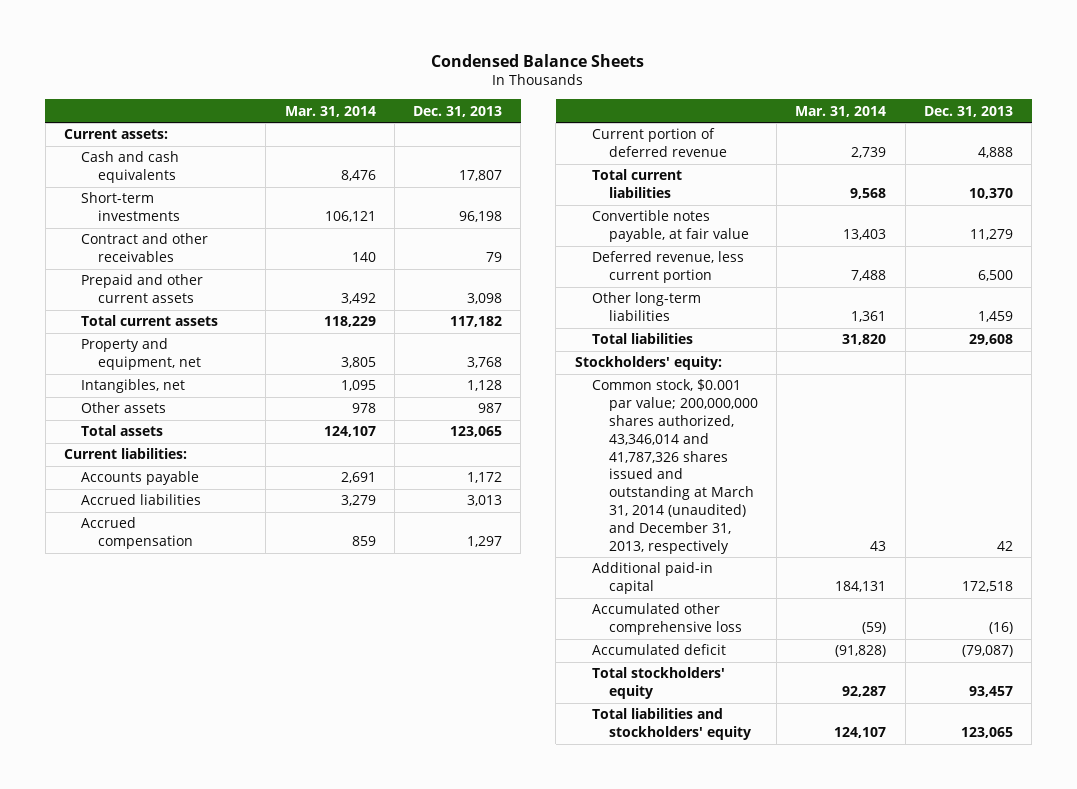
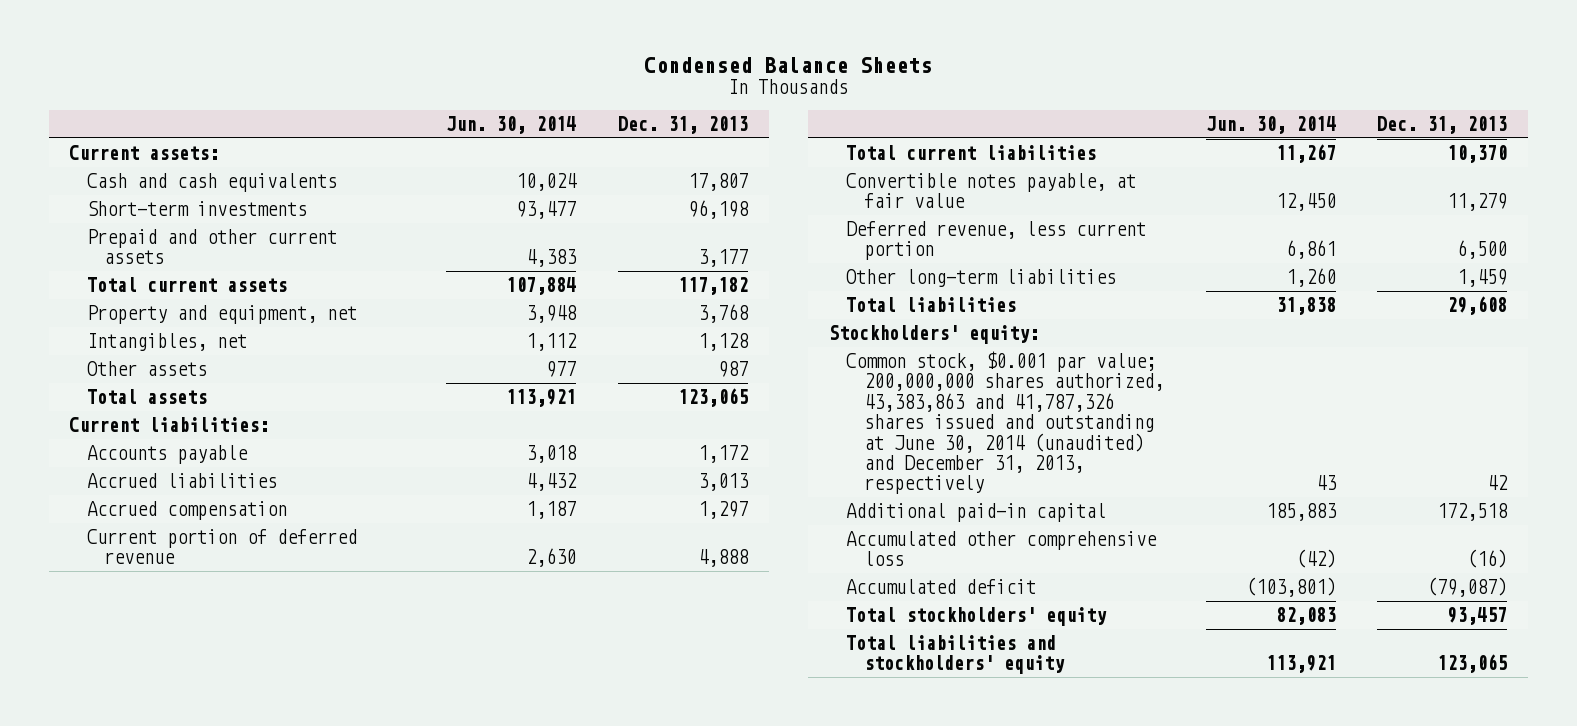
[284,105,376,117] Mar. 31, 2014 -> none
none -> [446,115,577,134] Jun. 30, 2014
[80,233,208,263] Contract and other receivables -> none
[467,293,503,305] 3,098 -> [697,249,748,268] 3,177
[591,379,758,554] Common stock, $0.001 par value; 200,000,000 shares authorized, 43,346,014 and 41,787,326 shares issued and outstanding at March 31, 2014 (unaudited) and December 31, 2013, respectively -> [846,351,1164,495] Common stock, $0.001 par value; 200,000,000 shares authorized, 43,383,863 and 41,787,326 shares issued and outstanding at June 30, 2014 (unaudited) and December 31, 2013, respectively

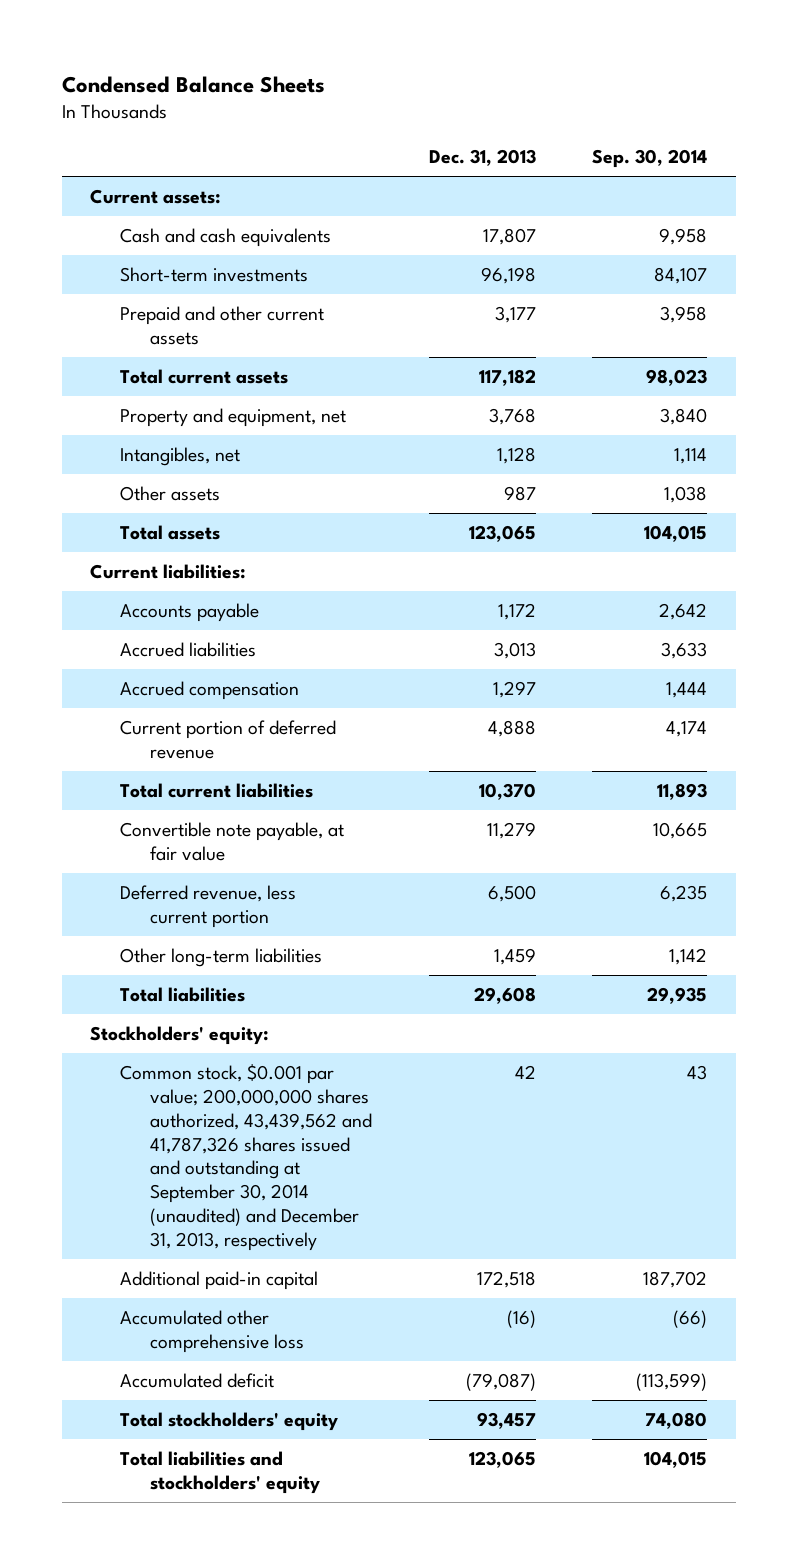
[446,115,577,134] Jun. 30, 2014 -> none
none -> [592,149,708,169] Sep. 30, 2014
[846,173,1137,209] Convertible notes payable, at fair value -> [119,822,344,861] Convertible note payable, at fair value
[846,351,1164,495] Common stock, $0.001 par value; 200,000,000 shares authorized, 43,383,863 and 41,787,326 shares issued and outstanding at June 30, 2014 (unaudited) and December 31, 2013, respectively -> [119,1064,372,1252] Common stock, $0.001 par value; 200,000,000 shares authorized, 43,439,562 and 41,787,326 shares issued and outstanding at September 30, 2014 (unaudited) and December 31, 2013, respectively

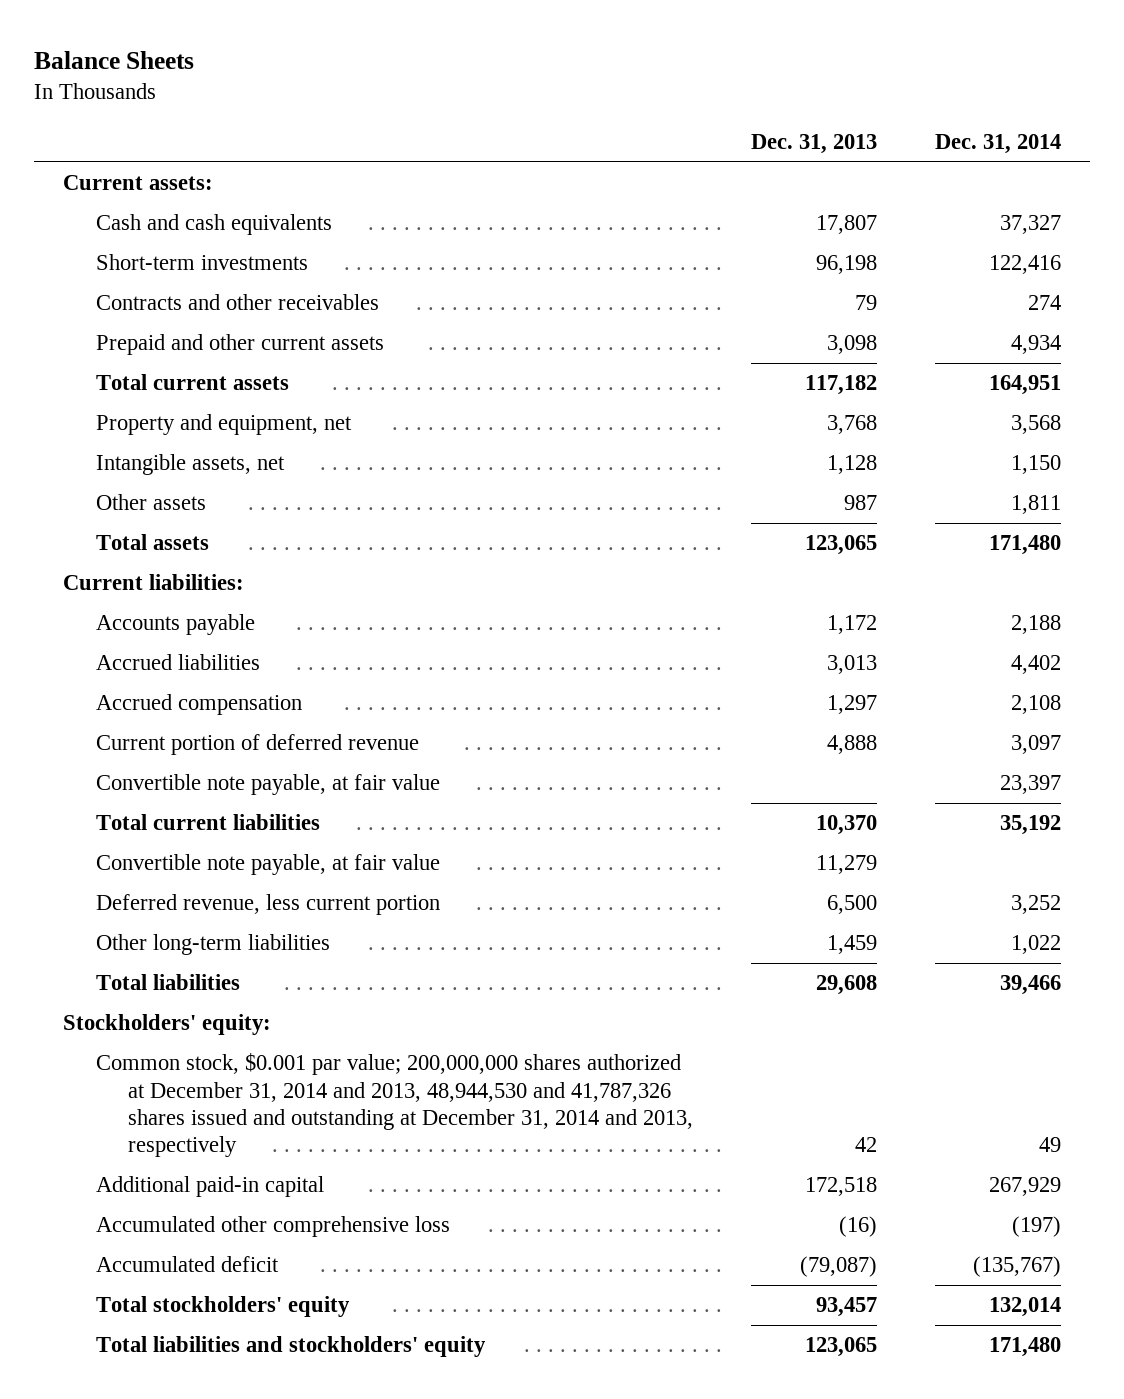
[61,75,325,93] Condensed Balance Sheets -> [34,50,195,69] Balance Sheets
[592,149,708,169] Sep. 30, 2014 -> none
none -> [934,133,1061,154] Dec. 31, 2014
none -> [95,294,379,311] Contracts and other receivables
[494,306,536,324] 3,177 -> [827,335,878,355] 3,098
[119,447,240,467] Intangibles, net -> [95,454,285,476] Intangible assets, net
none -> [95,774,440,796] Convertible note payable, at fair value
[119,1064,372,1252] Common stock, $0.001 par value; 200,000,000 shares authorized, 43,439,562 and 41,787,326 shares issued and outstanding at September 30, 2014 (unaudited) and December 31, 2013, respectively -> [95,1053,694,1158] Common stock, $0.001 par value; 200,000,000 shares authorized at December 31, 2014 and 2013, 48,944,530 and 41,787,326 shares issued and outstanding at December 31, 2014 and 2013, respectively

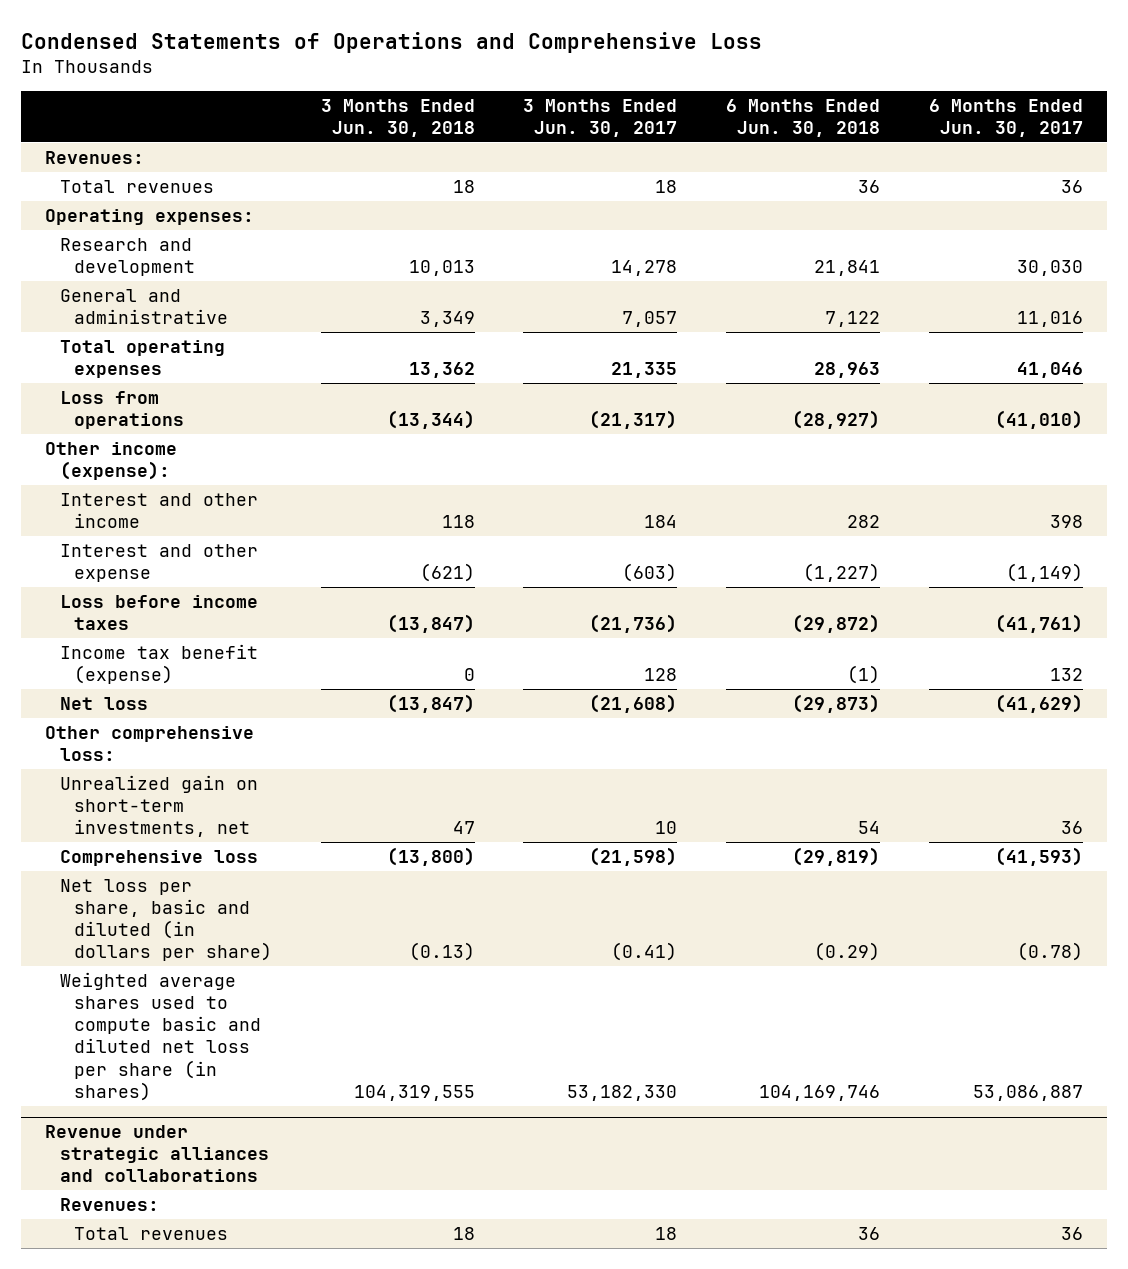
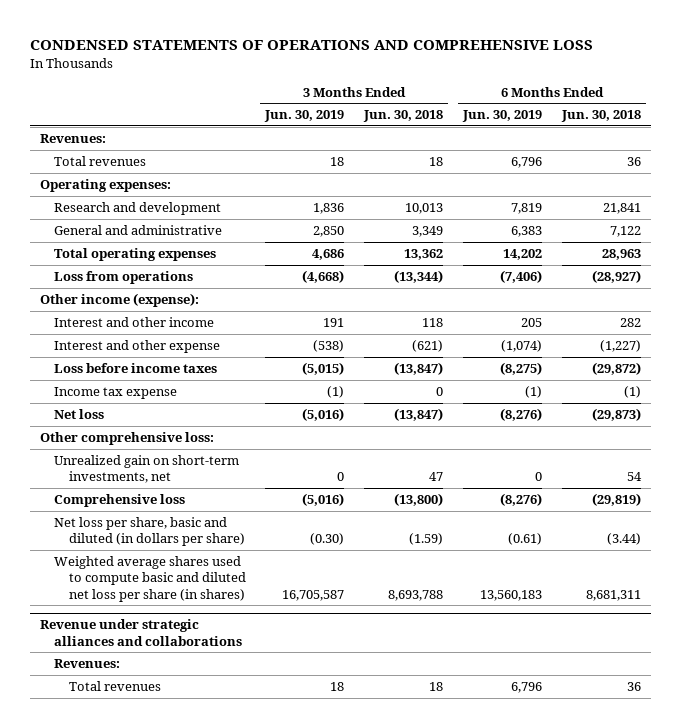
[20,31,762,53] Condensed Statements of Operations and Comprehensive Loss -> [30,40,594,51] CONDENSED STATEMENTS OF OPERATIONS AND COMPREHENSIVE LOSS
[523,98,678,137] 3 Months Ended Jun. 30, 2017 -> none
[928,98,1083,137] 6 Months Ended Jun. 30, 2017 -> none
none -> [264,110,345,123] Jun. 30, 2019
none -> [461,110,542,123] Jun. 30, 2019
[59,643,258,685] Income tax benefit (expense) -> [54,386,178,399] Income tax expense
[408,942,475,962] (0.13) -> [409,533,444,546] (1.59)
[814,942,881,962] (0.29) -> [606,533,641,546] (3.44)
[353,1084,475,1101] 104,319,555 -> [388,589,444,601] 8,693,788
[759,1084,881,1101] 104,169,746 -> [585,589,641,601] 8,681,311

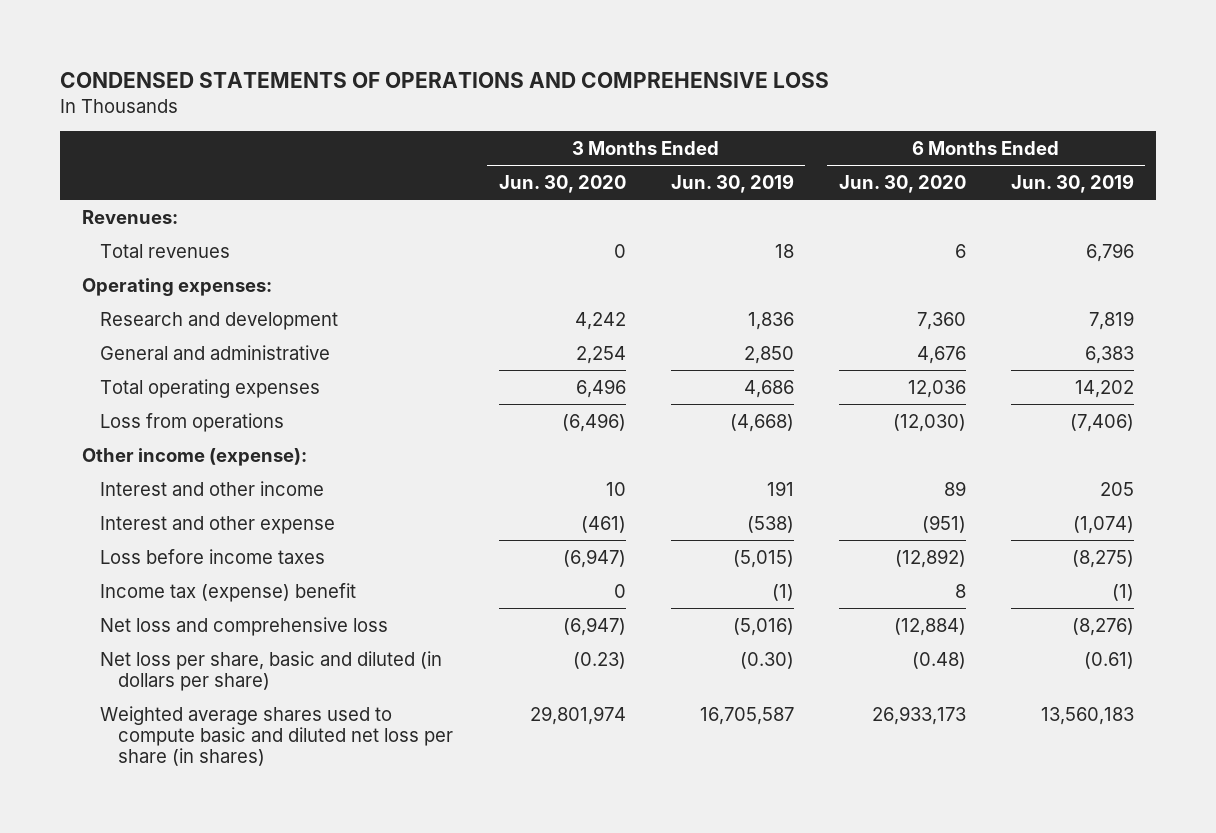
[363,110,444,123] Jun. 30, 2018 -> none
[560,110,641,123] Jun. 30, 2018 -> none
none -> [498,174,626,193] Jun. 30, 2020
none -> [838,174,966,193] Jun. 30, 2020
[40,431,215,445] Other comprehensive loss: -> none
[54,454,240,484] Unrealized gain on short-term investments, net -> none
[54,493,186,507] Comprehensive loss -> none
[54,386,178,399] Income tax expense -> [100,582,357,602] Income tax (expense) benefit
[54,408,105,419] Net loss -> [100,616,389,636] Net loss and comprehensive loss
[40,619,243,646] Revenue under strategic alliances and collaborations -> none
[54,658,121,668] Revenues: -> none
[68,680,161,691] Total revenues -> none

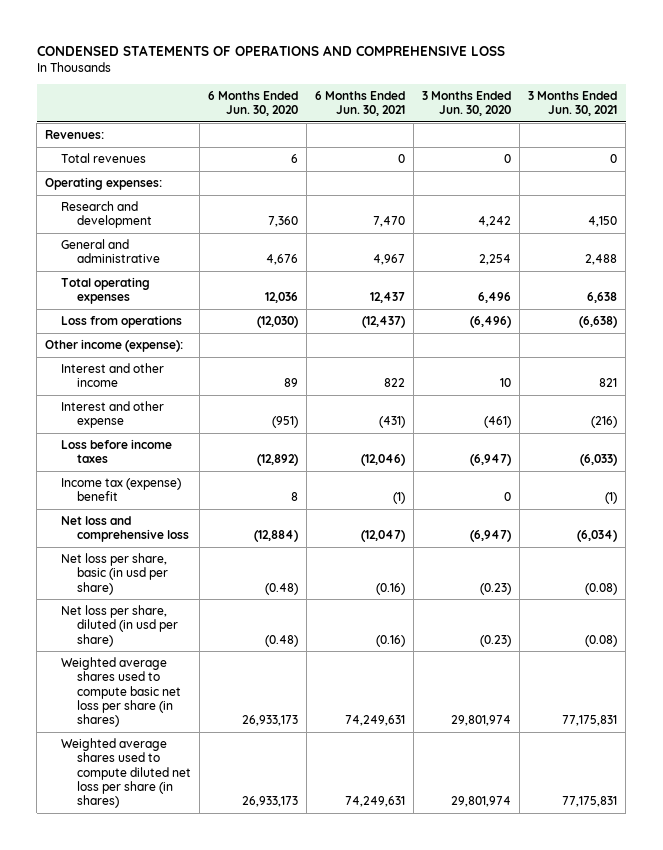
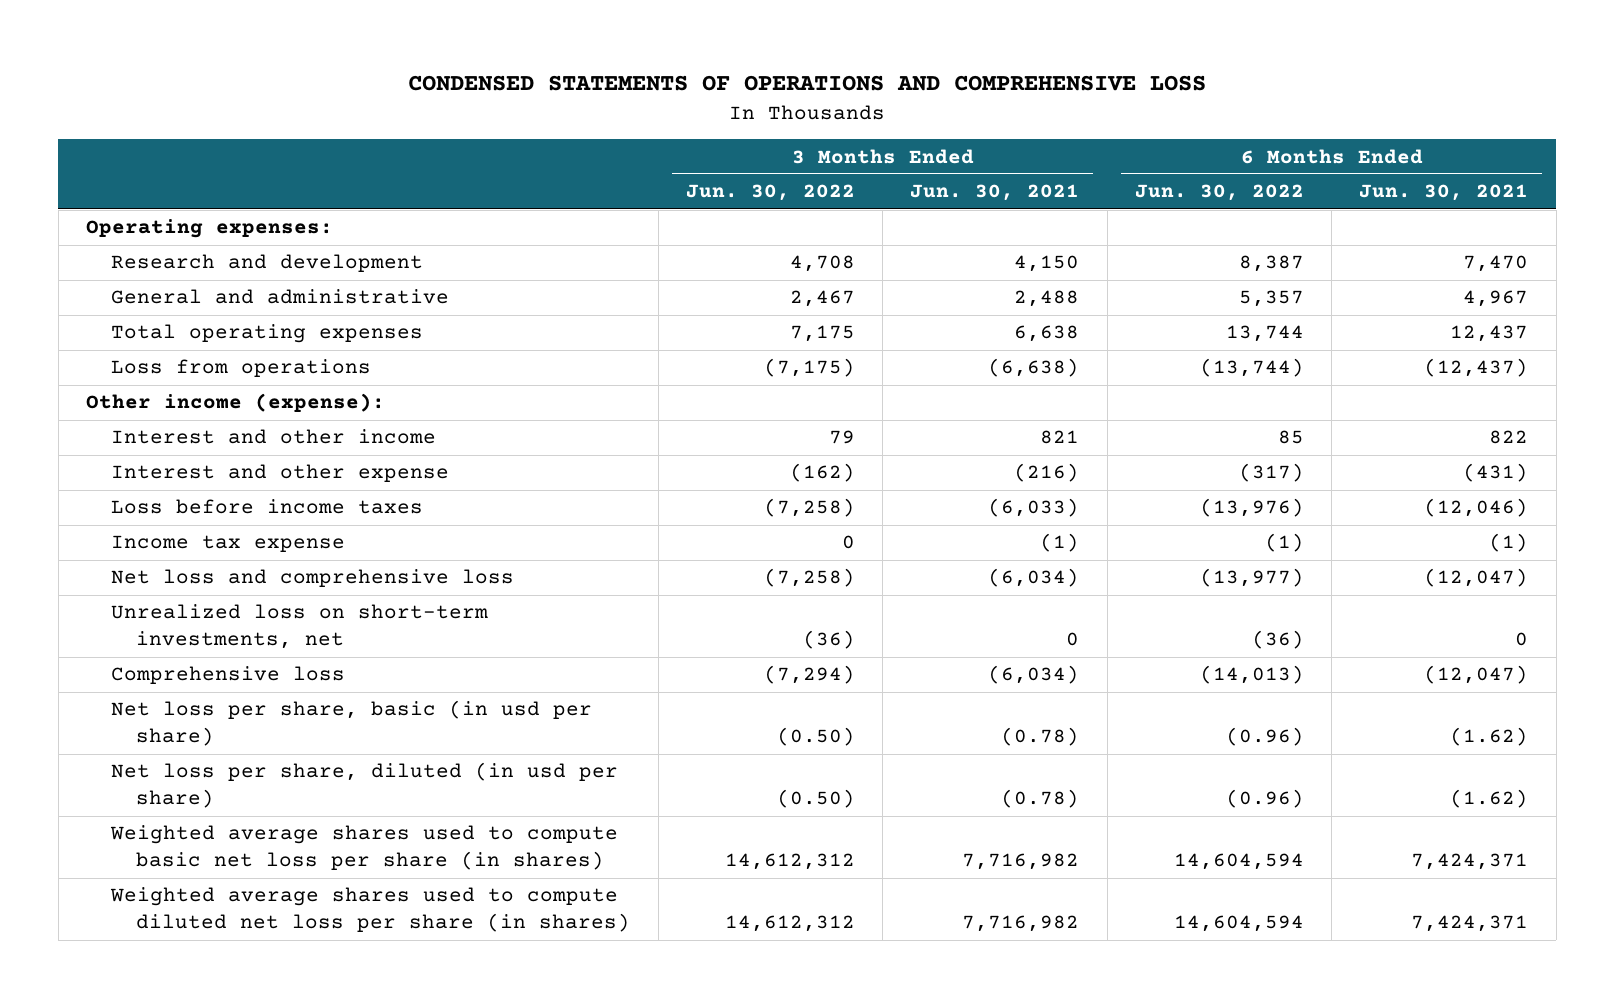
[208,90,299,117] 6 Months Ended Jun. 30, 2020 -> none
[422,90,512,117] 3 Months Ended Jun. 30, 2020 -> none
none -> [685,184,855,202] Jun. 30, 2022
none -> [1134,184,1304,202] Jun. 30, 2022
[45,130,105,140] Revenues: -> none
[61,153,147,164] Total revenues -> none
[61,478,182,502] Income tax (expense) benefit -> [111,535,346,553] Income tax expense
none -> [111,604,489,650] Unrealized loss on short-term investments, net
none -> [111,666,346,685] Comprehensive loss
[376,582,406,595] (0.16) -> [1450,727,1529,747] (1.62)
[585,582,618,595] (0.08) -> [1001,727,1080,747] (0.78)
[376,634,406,647] (0.16) -> [1450,789,1529,809] (1.62)
[585,634,618,647] (0.08) -> [1001,789,1080,809] (0.78)
[345,715,406,727] 74,249,631 -> [1411,853,1529,871] 7,424,371
[562,715,618,727] 77,175,831 -> [962,853,1080,871] 7,716,982
[345,796,406,808] 74,249,631 -> [1411,915,1529,933] 7,424,371
[562,796,618,808] 77,175,831 -> [962,915,1080,933] 7,716,982

